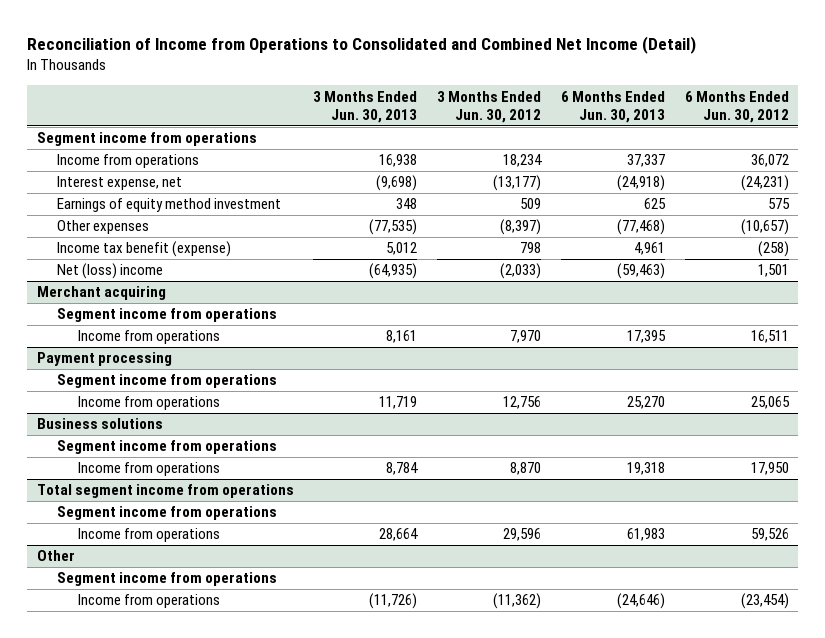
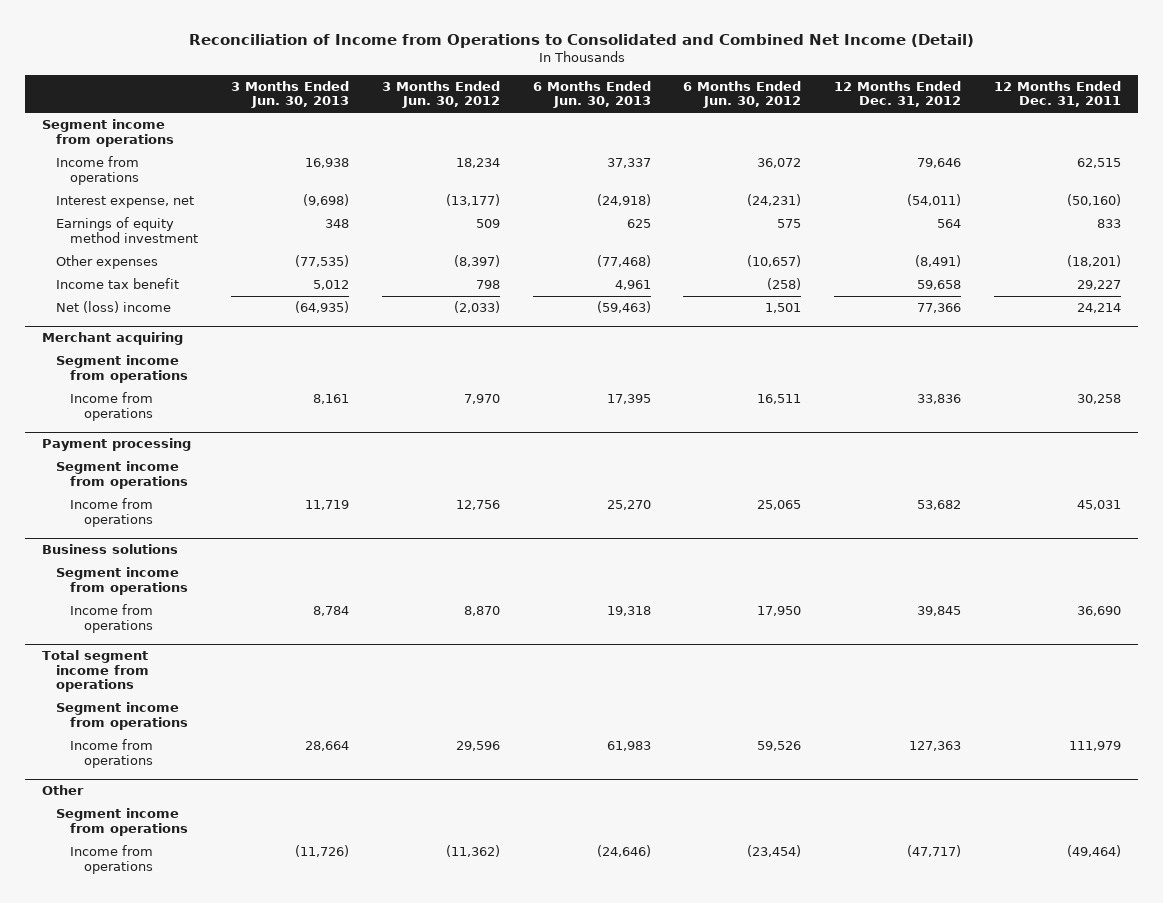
none -> [834,80,962,108] 12 Months Ended Dec. 31, 2012
none -> [994,80,1122,108] 12 Months Ended Dec. 31, 2011
[57,241,232,258] Income tax benefit (expense) -> [55,278,179,290] Income tax benefit

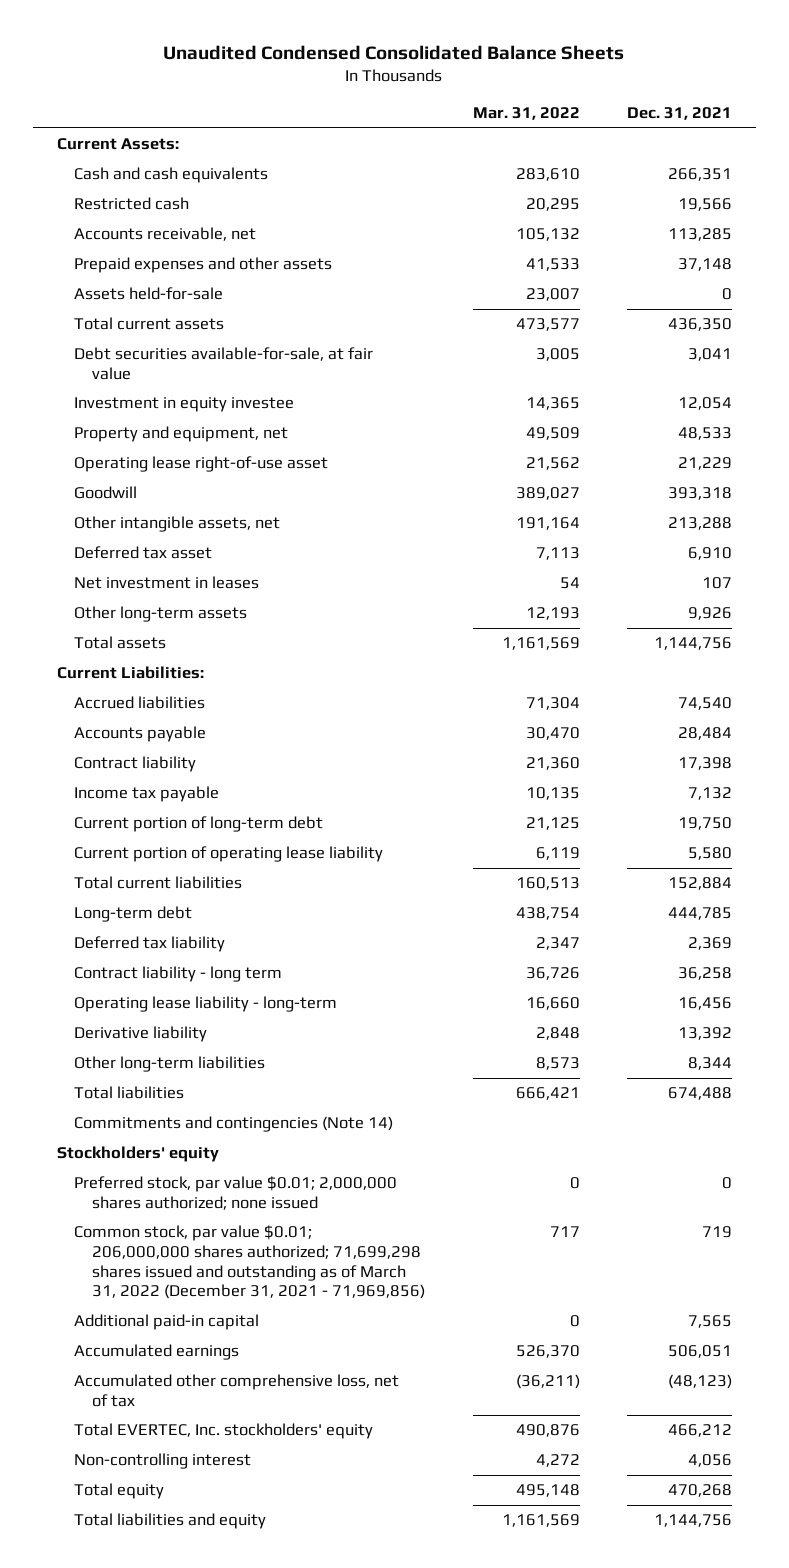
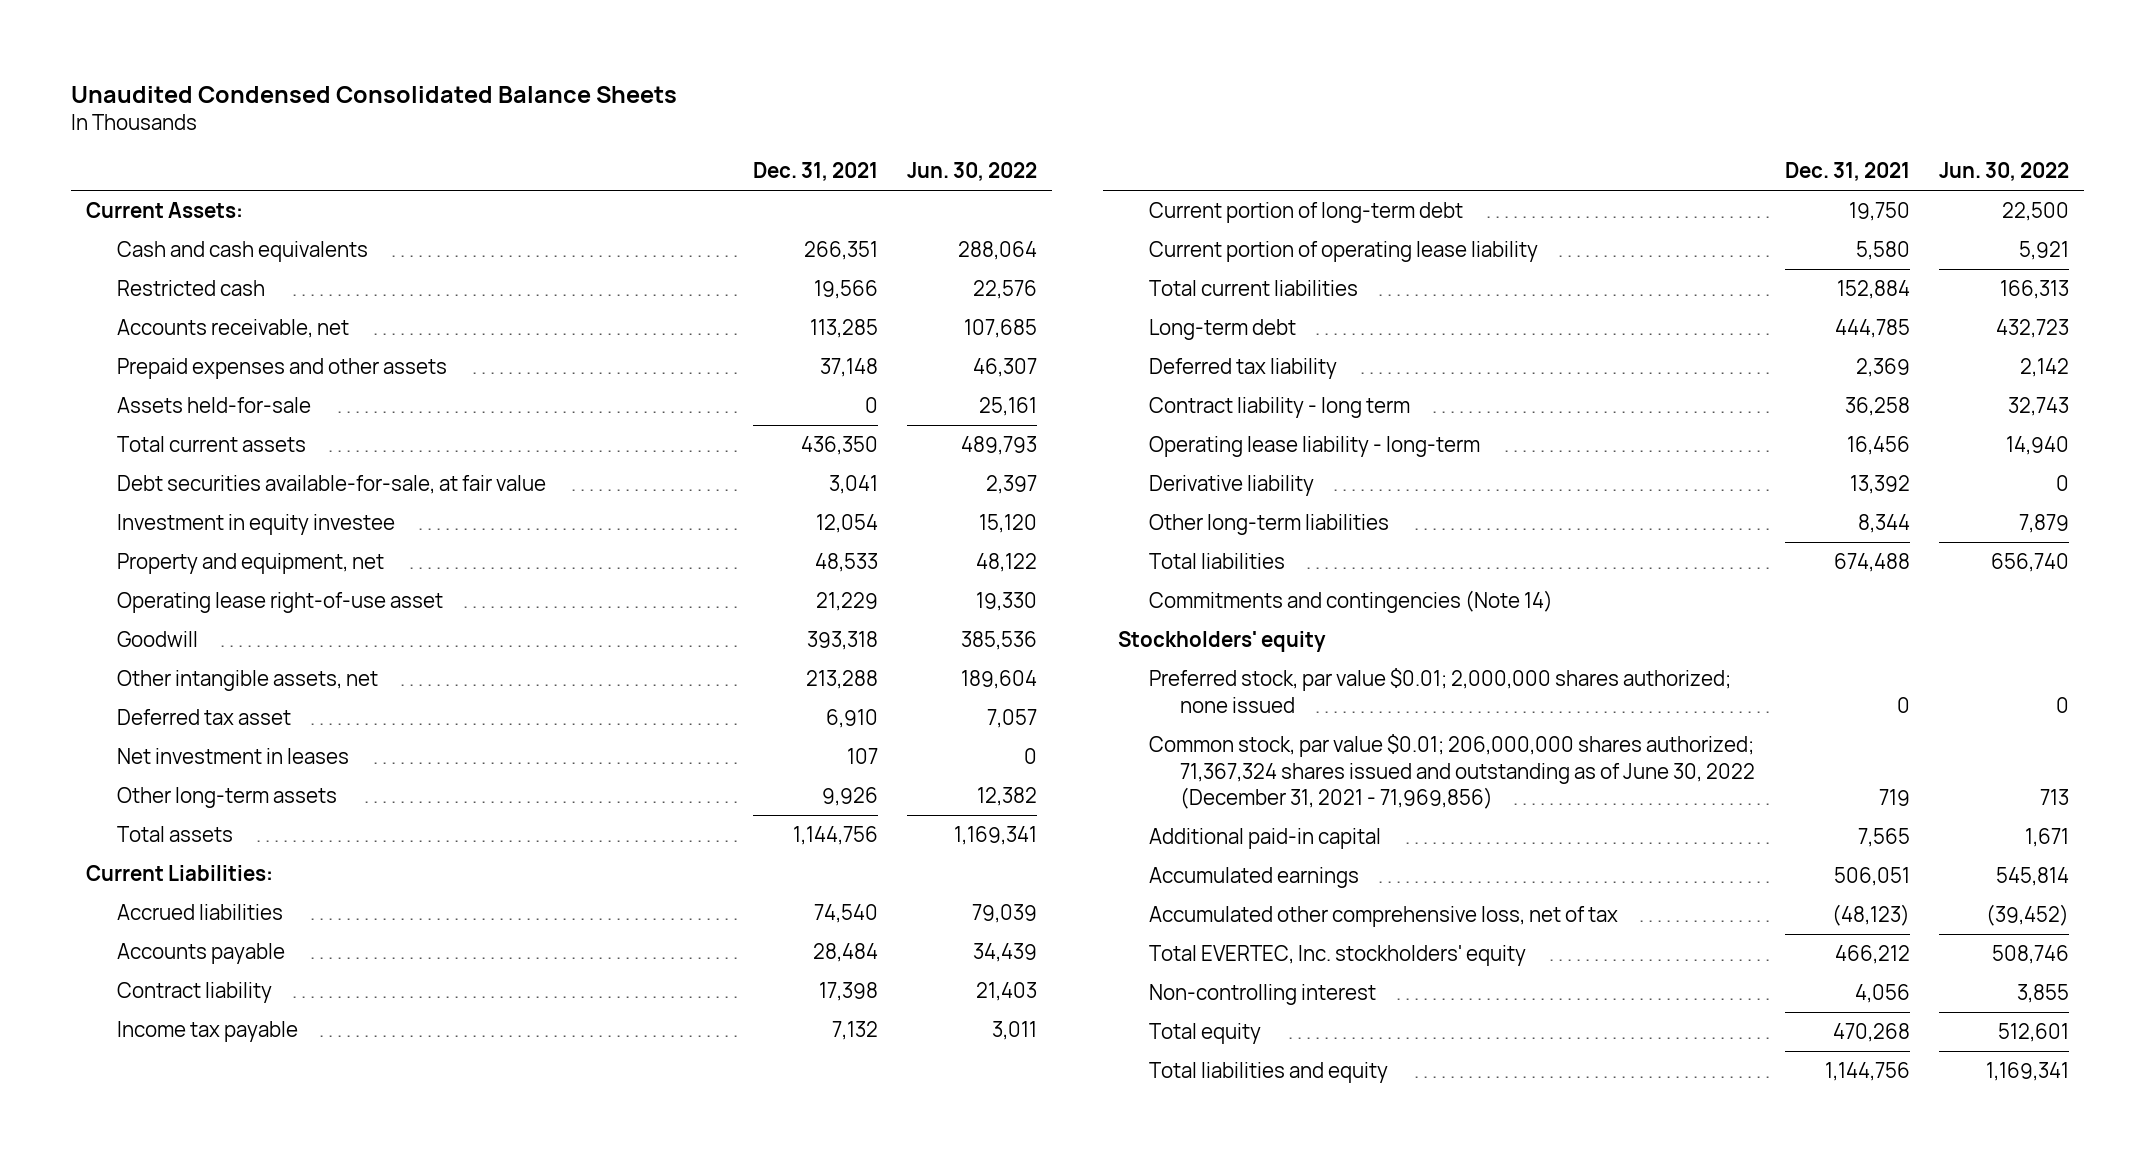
[472,107,580,121] Mar. 31, 2022 -> none
none -> [907,161,1038,181] Jun. 30, 2022
[74,1225,425,1300] Common stock, par value $0.01; 206,000,000 shares authorized; 71,699,298 shares issued and outstanding as of March 31, 2022 (December 31, 2021 - 71,969,856) -> [1148,734,1756,810] Common stock, par value $0.01; 206,000,000 shares authorized; 71,367,324 shares issued and outstanding as of June 30, 2022 (December 31, 2021 - 71,969,856)

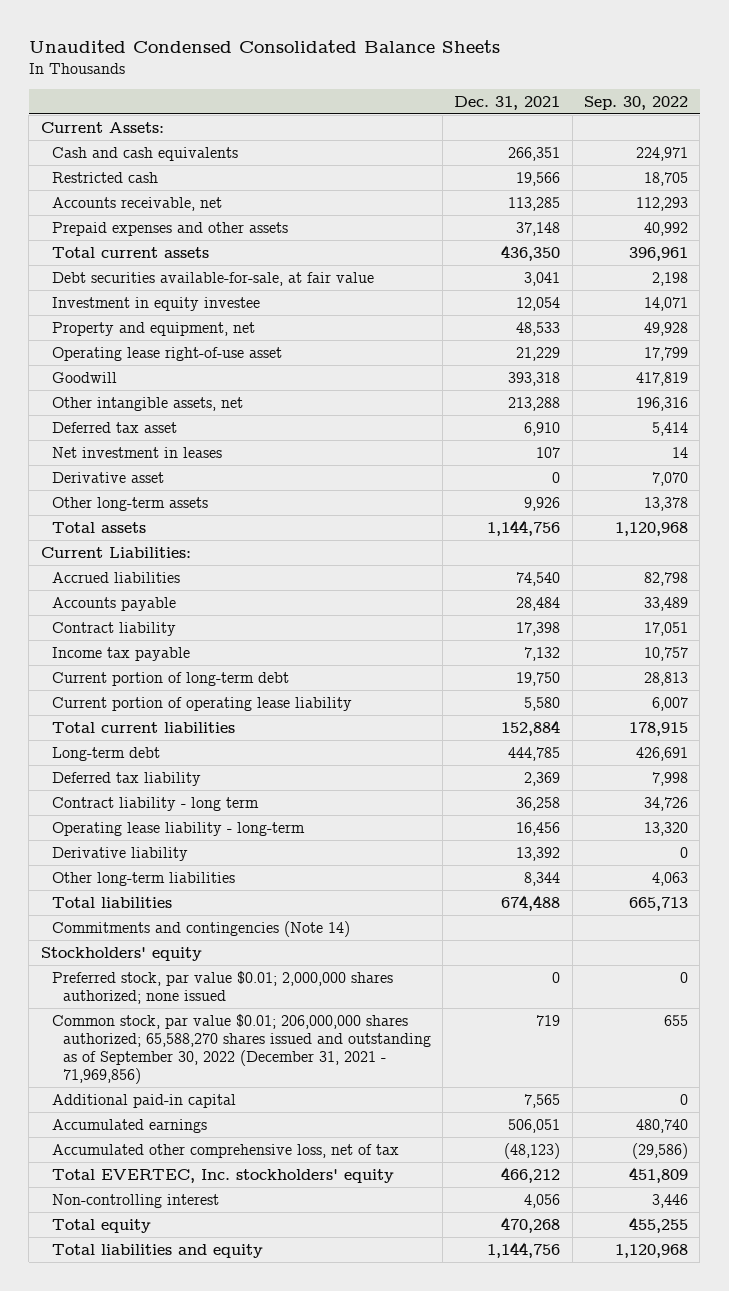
[907,161,1038,181] Jun. 30, 2022 -> none
none -> [583,95,688,110] Sep. 30, 2022
[117,397,312,414] Assets held-for-sale -> none
none -> [51,471,164,483] Derivative asset
[1148,734,1756,810] Common stock, par value $0.01; 206,000,000 shares authorized; 71,367,324 shares issued and outstanding as of June 30, 2022 (December 31, 2021 - 71,969,856) -> [51,1013,431,1084] Common stock, par value $0.01; 206,000,000 shares authorized; 65,588,270 shares issued and outstanding as of September 30, 2022 (December 31, 2021 - 71,969,856)

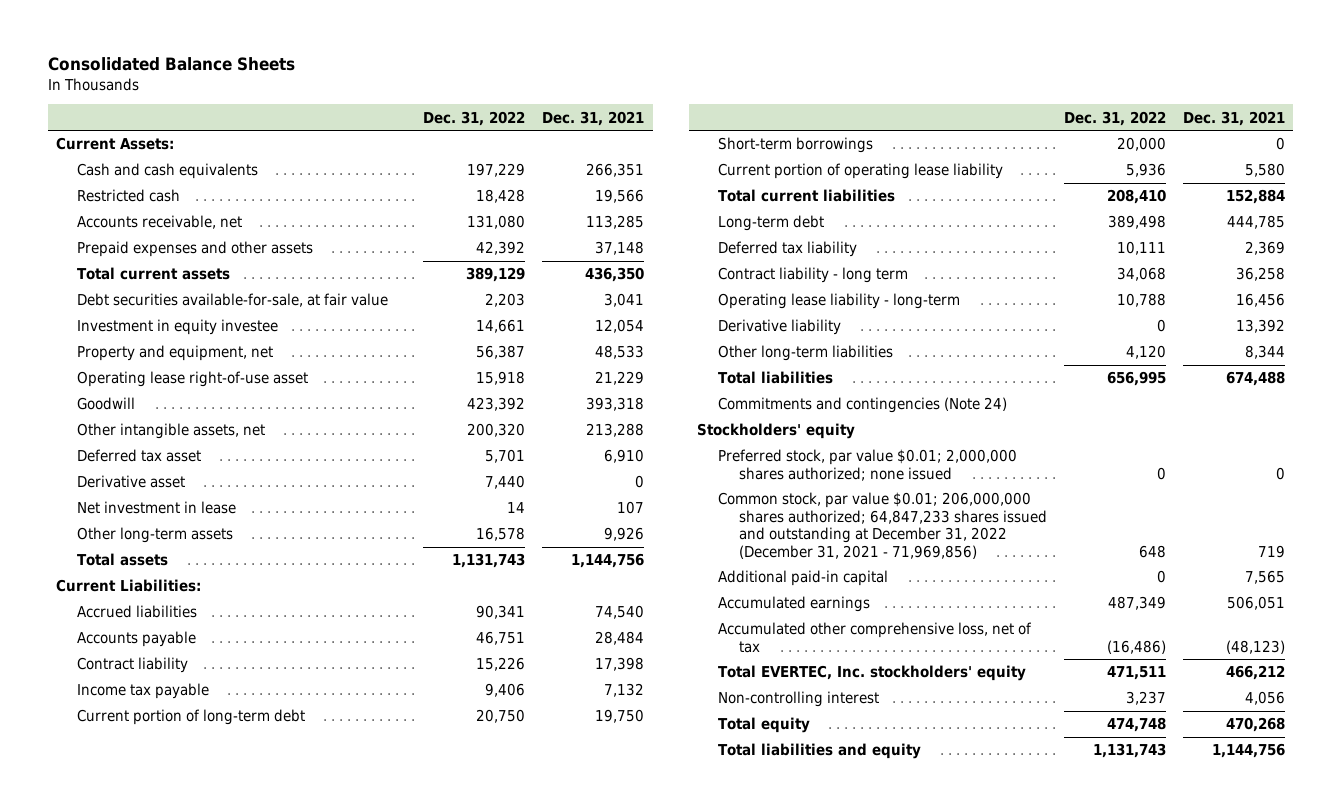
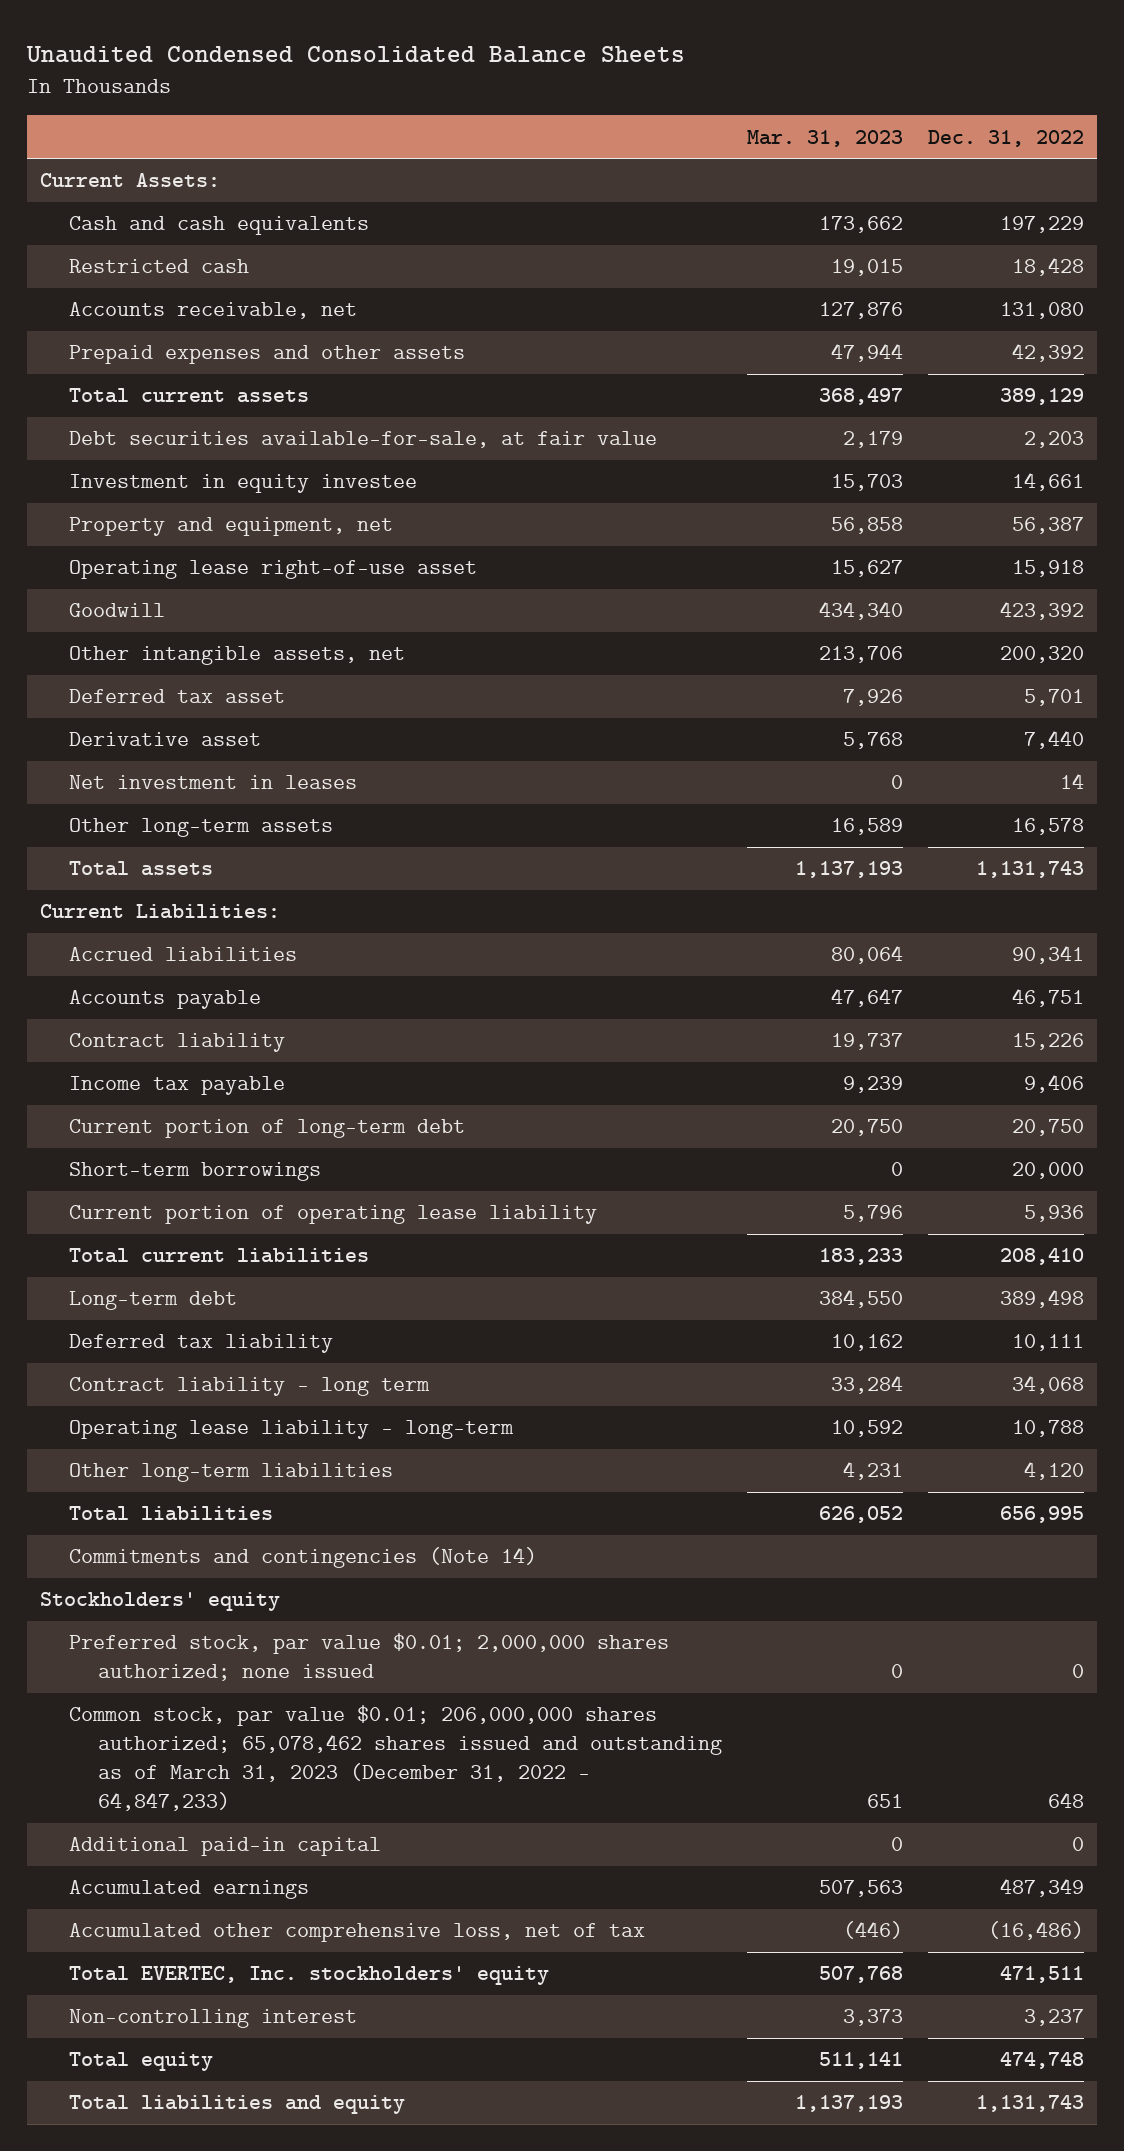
[47,57,295,72] Consolidated Balance Sheets -> [26,46,686,64] Unaudited Condensed Consolidated Balance Sheets
[542,110,645,126] Dec. 31, 2021 -> none
none -> [746,129,903,147] Mar. 31, 2023
[77,501,237,515] Net investment in lease -> [68,775,357,790] Net investment in leases
[718,319,842,336] Derivative liability -> none
[718,397,1008,414] Commitments and contingencies (Note 24) -> [68,1547,537,1569] Commitments and contingencies (Note 14)
[718,492,1048,559] Common stock, par value $0.01; 206,000,000 shares authorized; 64,847,233 shares issued and outstanding at December 31, 2022 (December 31, 2021 - 71,969,856) -> [68,1705,722,1812] Common stock, par value $0.01; 206,000,000 shares authorized; 65,078,462 shares issued and outstanding as of March 31, 2023 (December 31, 2022 - 64,847,233)

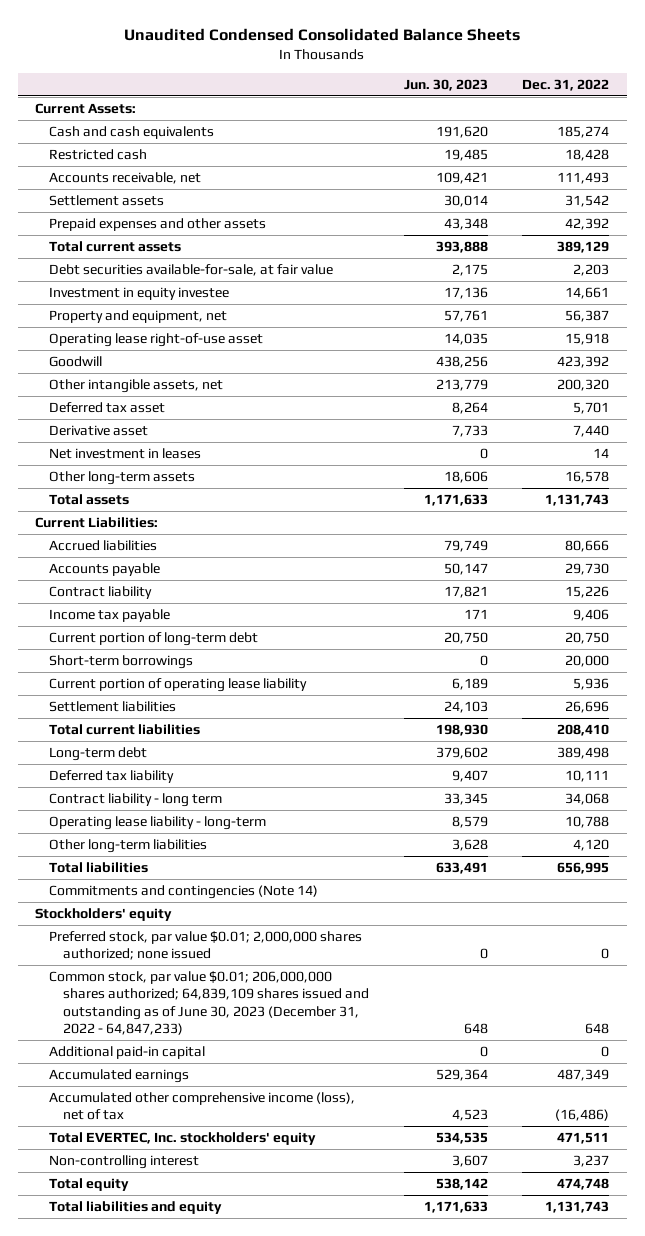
[746,129,903,147] Mar. 31, 2023 -> none
none -> [403,78,488,91] Jun. 30, 2023
[1000,216,1085,234] 197,229 -> [557,125,610,138] 185,274
[1000,302,1085,320] 131,080 -> [557,171,610,184] 111,493
none -> [49,194,165,206] Settlement assets
[1012,945,1085,965] 90,341 -> [565,539,610,552] 80,666
[1012,988,1085,1008] 46,751 -> [565,562,610,575] 29,730
none -> [49,700,177,712] Settlement liabilities
[68,1705,722,1812] Common stock, par value $0.01; 206,000,000 shares authorized; 65,078,462 shares issued and outstanding as of March 31, 2023 (December 31, 2022 - 64,847,233) -> [49,970,370,1035] Common stock, par value $0.01; 206,000,000 shares authorized; 64,839,109 shares issued and outstanding as of June 30, 2023 (December 31, 2022 - 64,847,233)
[68,1923,645,1943] Accumulated other comprehensive loss, net of tax -> [49,1091,356,1121] Accumulated other comprehensive income (loss), net of tax

